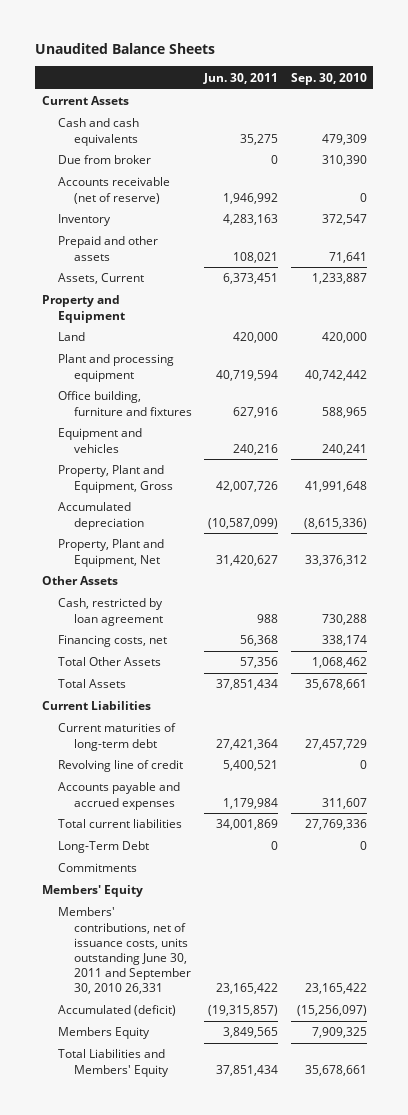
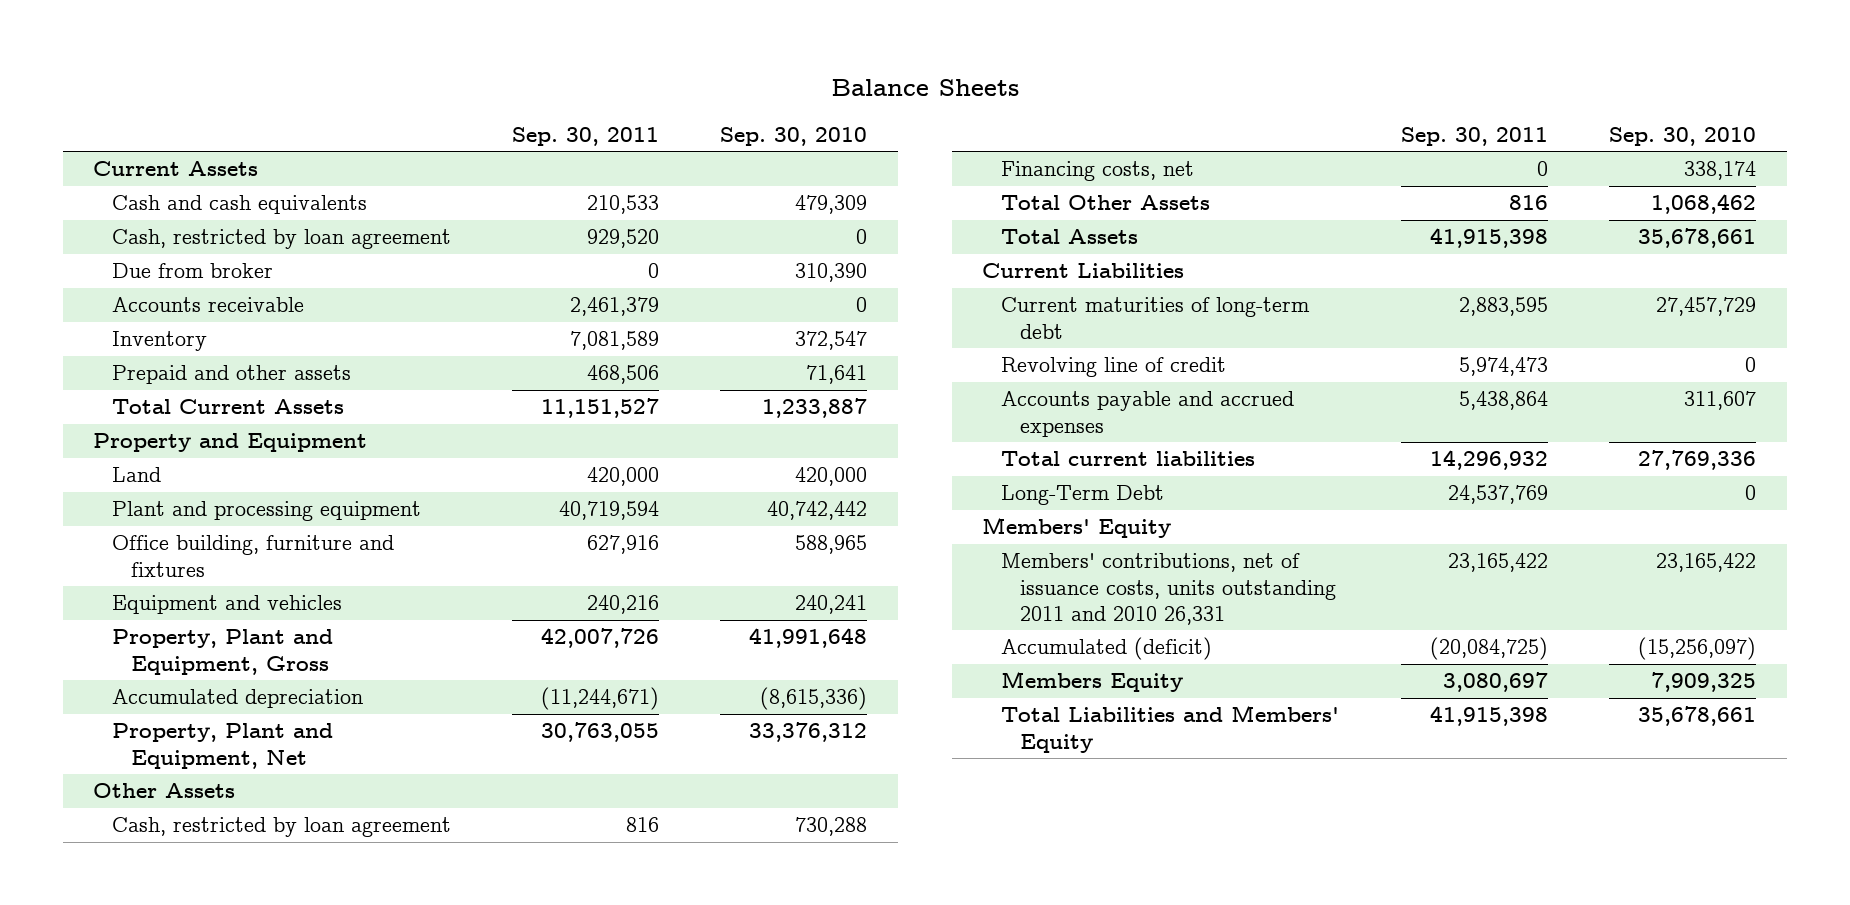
[35,43,216,55] Unaudited Balance Sheets -> [830,78,1019,96] Balance Sheets
[203,72,279,84] Jun. 30, 2011 -> none
none -> [512,126,660,146] Sep. 30, 2011
none -> [111,229,451,250] Cash, restricted by loan agreement
[57,177,170,204] Accounts receivable (net of reserve) -> [111,297,304,313] Accounts receivable
[57,273,144,285] Assets, Current -> [111,399,344,415] Total Current Assets
[57,863,137,873] Commitments -> none
[57,907,191,995] Members' contributions, net of issuance costs, units outstanding June 30, 2011 and September 30, 2010 26,331 -> [1001,553,1336,625] Members' contributions, net of issuance costs, units outstanding 2011 and 2010 26,331

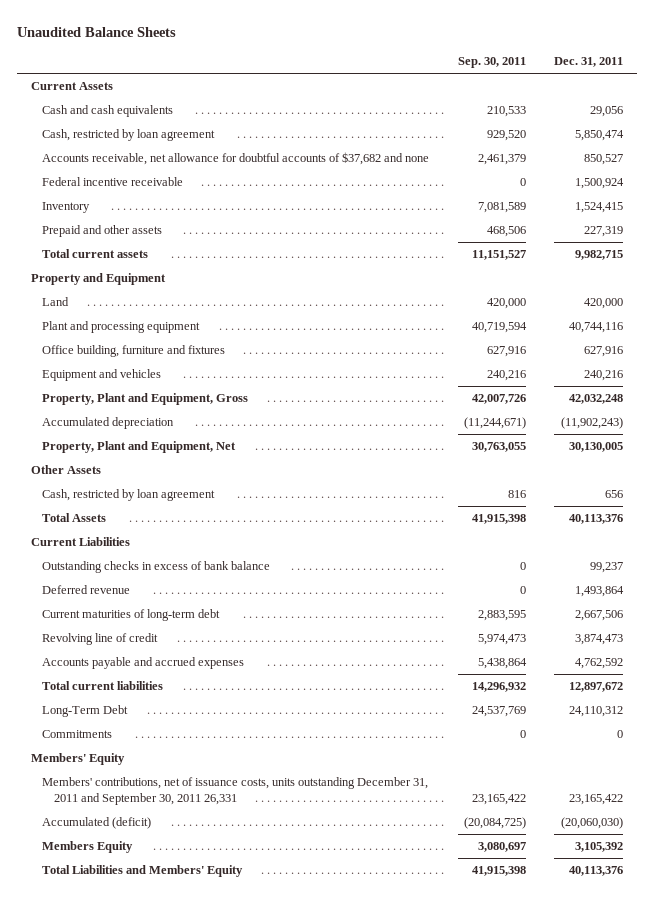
[830,78,1019,96] Balance Sheets -> [17,26,177,37] Unaudited Balance Sheets
[720,126,868,146] Sep. 30, 2010 -> none
none -> [553,57,623,68] Dec. 31, 2011
[111,263,273,279] Due from broker -> none
[111,297,304,313] Accounts receivable -> [42,152,430,166] Accounts receivable, net allowance for doubtful accounts of $37,682 and none
none -> [42,177,184,187] Federal incentive receivable
[111,399,344,415] Total Current Assets -> [42,249,149,259] Total current assets
[1001,161,1195,182] Financing costs, net -> none
[1001,195,1211,211] Total Other Assets -> none
none -> [42,561,271,574] Outstanding checks in excess of bank balance
none -> [42,585,131,595] Deferred revenue
none -> [42,730,113,739] Commitments
[1001,553,1336,625] Members' contributions, net of issuance costs, units outstanding 2011 and 2010 26,331 -> [42,777,429,806] Members' contributions, net of issuance costs, units outstanding December 31, 2011 and September 30, 2011 26,331

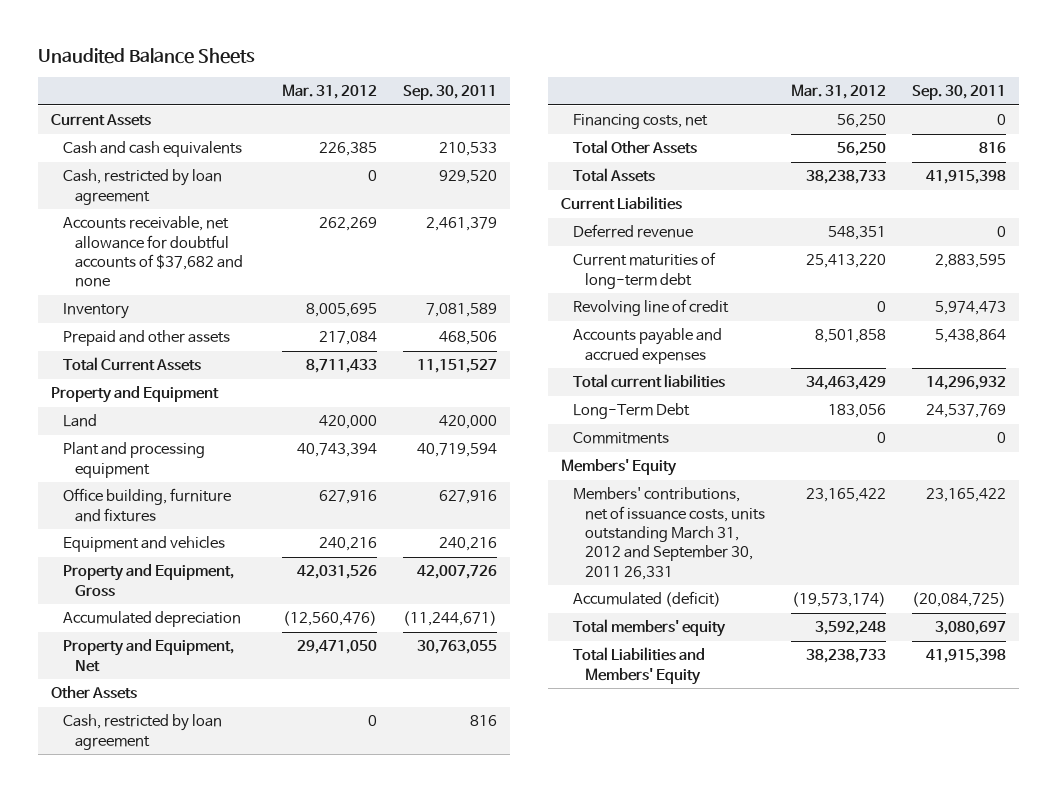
[553,57,623,68] Dec. 31, 2011 -> none
none -> [281,84,377,100] Mar. 31, 2012
[42,177,184,187] Federal incentive receivable -> none
[42,249,149,259] Total current assets -> [63,357,202,372] Total Current Assets
[42,393,249,406] Property, Plant and Equipment, Gross -> [63,564,235,597] Property and Equipment, Gross
[42,441,237,454] Property, Plant and Equipment, Net -> [63,639,235,672] Property and Equipment, Net
none -> [572,114,708,130] Financing costs, net
none -> [572,140,697,155] Total Other Assets
[42,561,271,574] Outstanding checks in excess of bank balance -> none
[42,777,429,806] Members' contributions, net of issuance costs, units outstanding December 31, 2011 and September 30, 2011 26,331 -> [572,487,765,580] Members' contributions, net of issuance costs, units outstanding March 31, 2012 and September 30, 2011 26,331
[42,841,134,854] Members Equity -> [572,619,726,638] Total members' equity

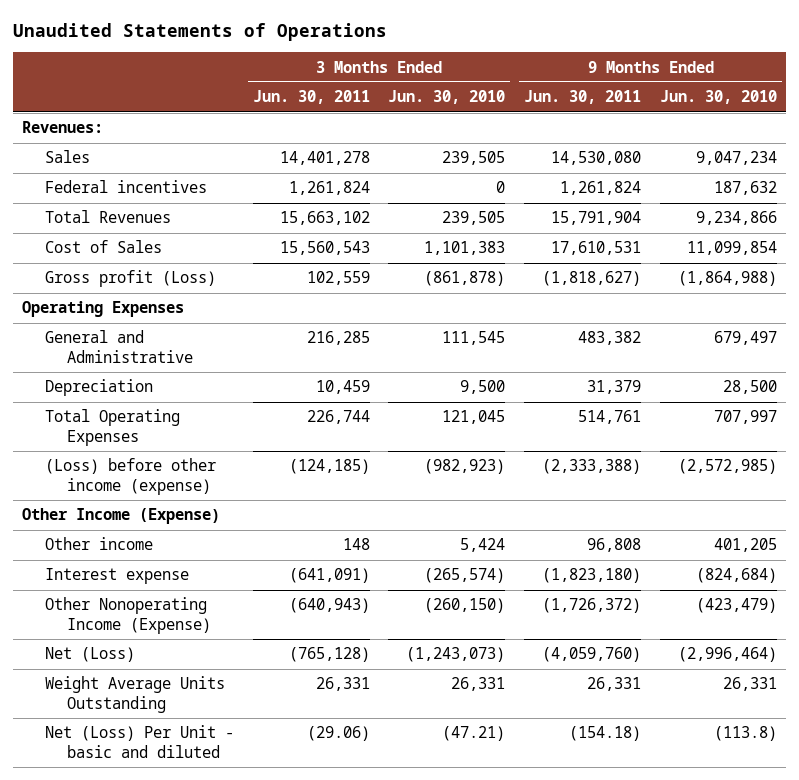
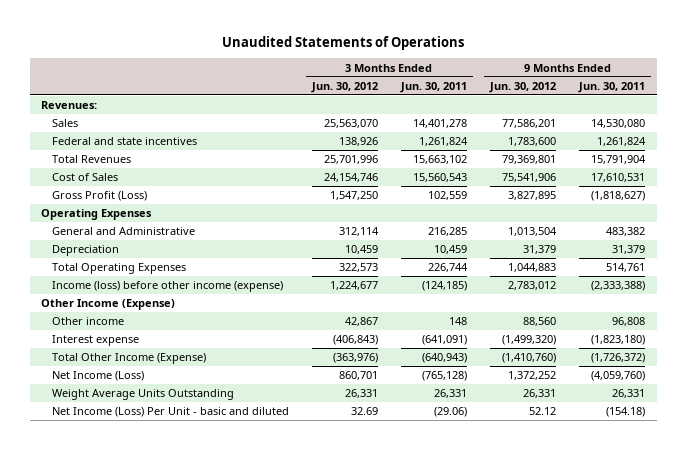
[388,90,506,105] Jun. 30, 2010 -> none
[659,90,777,105] Jun. 30, 2010 -> none
none -> [310,81,378,93] Jun. 30, 2012
none -> [489,81,557,93] Jun. 30, 2012
[44,180,207,194] Federal incentives -> [51,137,197,146] Federal and state incentives
[44,270,216,288] Gross profit (Loss) -> [51,191,147,202] Gross Profit (Loss)
[44,458,216,495] (Loss) before other income (expense) -> [51,281,283,293] Income (loss) before other income (expense)
[44,597,212,634] Other Nonoperating Income (Expense) -> [51,353,206,365] Total Other Income (Expense)
[44,647,135,663] Net (Loss) -> [51,371,144,382] Net Income (Loss)
[44,725,234,758] Net (Loss) Per Unit - basic and diluted -> [51,407,289,418] Net Income (Loss) Per Unit - basic and diluted

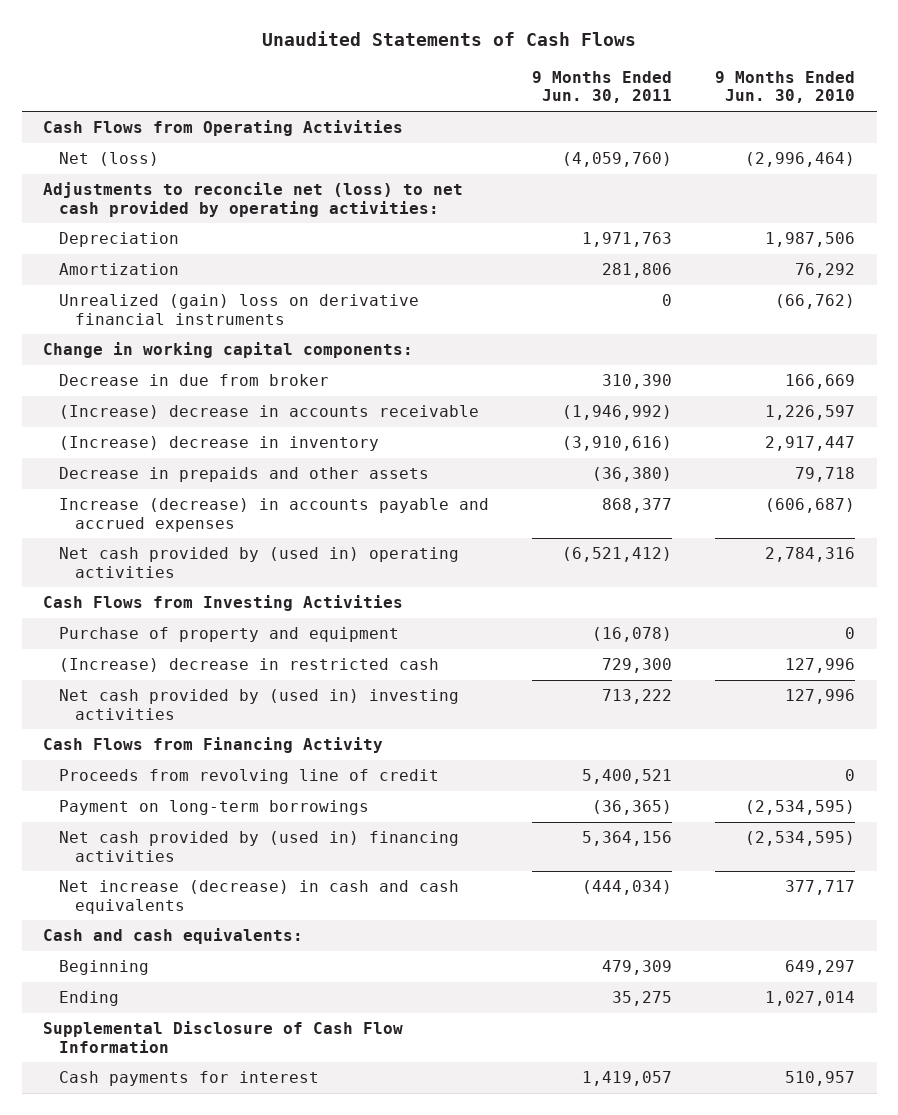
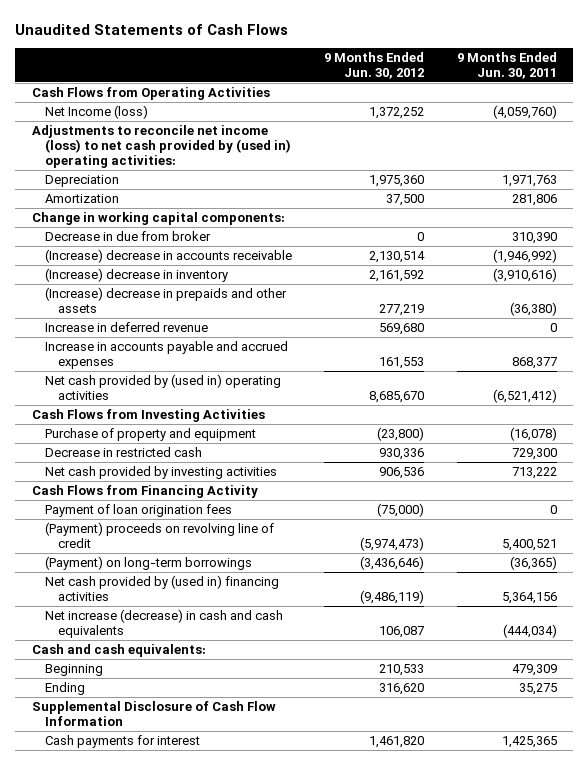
[715,70,856,104] 9 Months Ended Jun. 30, 2010 -> none
none -> [324,52,425,80] 9 Months Ended Jun. 30, 2012
[59,152,160,167] Net (loss) -> [44,104,148,119] Net Income (loss)
[43,182,464,217] Adjustments to reconcile net (loss) to net cash provided by operating activities: -> [31,124,291,169] Adjustments to reconcile net income (loss) to net cash provided by (used in) operating activities:
[59,294,420,325] Unrealized (gain) loss on derivative financial instruments -> none
[59,467,430,483] Decrease in prepaids and other assets -> [44,286,287,314] (Increase) decrease in prepaids and other assets
none -> [44,321,208,332] Increase in deferred revenue
[59,498,490,532] Increase (decrease) in accounts payable and accrued expenses -> [44,340,288,370] Increase in accounts payable and accrued expenses
[59,658,440,673] (Increase) decrease in restricted cash -> [44,446,202,457] Decrease in restricted cash
[59,689,460,720] Net cash provided by (used in) investing activities -> [44,465,277,479] Net cash provided by investing activities
none -> [44,503,232,517] Payment of loan origination fees
[59,769,440,785] Proceeds from revolving line of credit -> [44,521,274,549] (Payment) proceeds on revolving line of credit
[59,800,370,816] Payment on long-term borrowings -> [44,555,252,570] (Payment) on long-term borrowings
[582,1071,673,1087] 1,419,057 -> [501,735,557,748] 1,425,365

